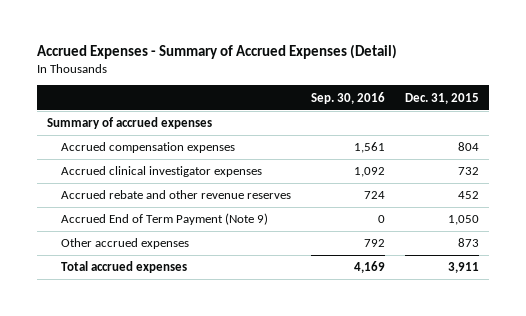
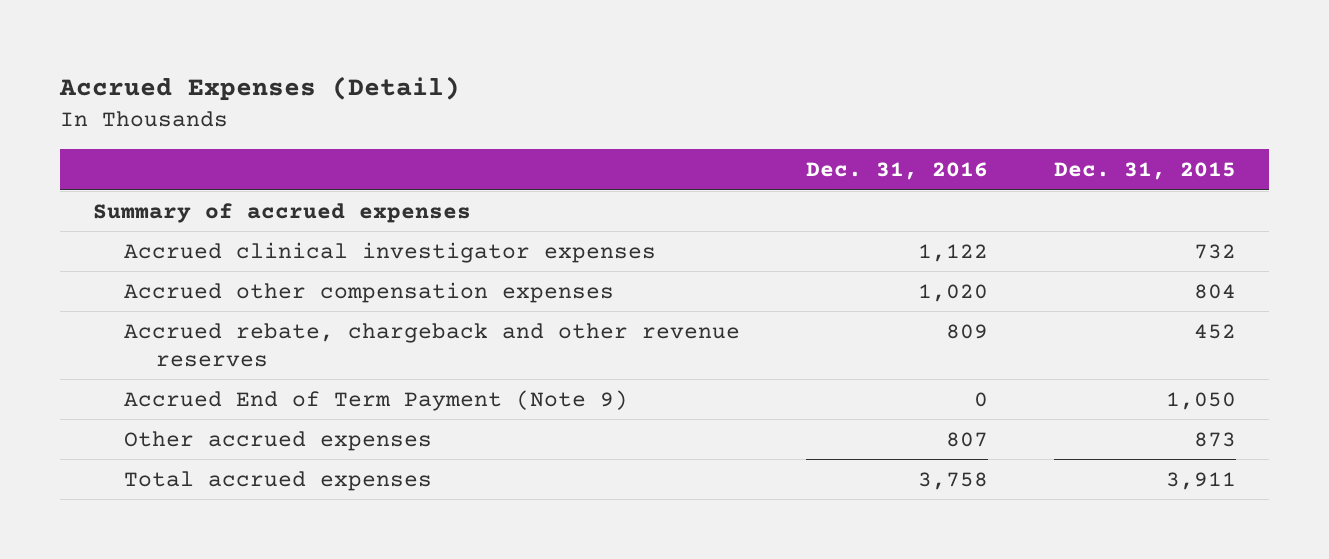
[36,44,397,60] Accrued Expenses - Summary of Accrued Expenses (Detail) -> [58,76,460,102] Accrued Expenses (Detail)
[311,91,386,104] Sep. 30, 2016 -> none
none -> [806,162,989,181] Dec. 31, 2016
[60,142,235,154] Accrued compensation expenses -> none
none -> [124,281,615,303] Accrued other compensation expenses
[60,190,291,200] Accrued rebate and other revenue reserves -> [124,322,741,367] Accrued rebate, chargeback and other revenue reserves

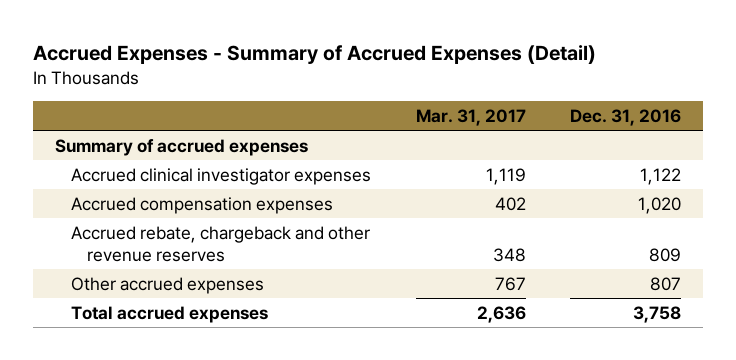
[58,76,460,102] Accrued Expenses (Detail) -> [33,45,597,65] Accrued Expenses - Summary of Accrued Expenses (Detail)
[1054,162,1237,181] Dec. 31, 2015 -> none
none -> [415,108,526,126] Mar. 31, 2017
[124,281,615,303] Accrued other compensation expenses -> [71,196,334,214] Accrued compensation expenses
[124,389,629,411] Accrued End of Term Payment (Note 9) -> none

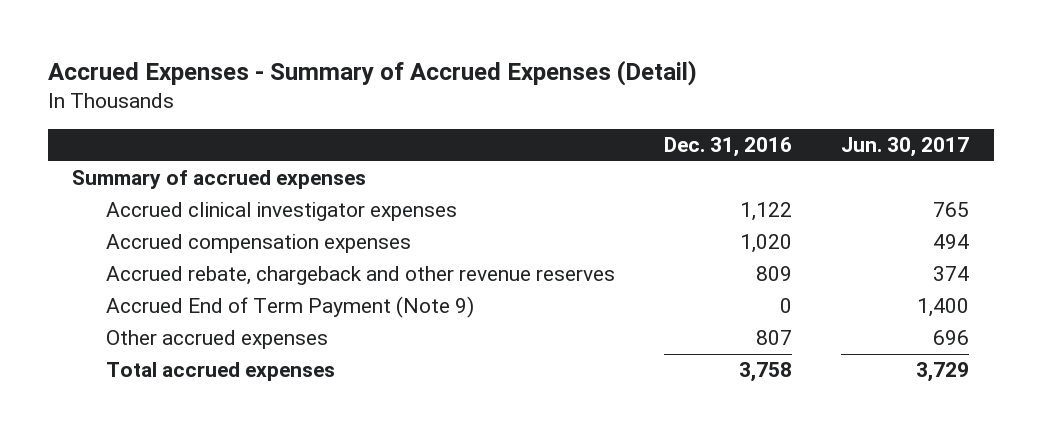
[415,108,526,126] Mar. 31, 2017 -> none
none -> [841,137,970,158] Jun. 30, 2017
none -> [105,296,474,319] Accrued End of Term Payment (Note 9)

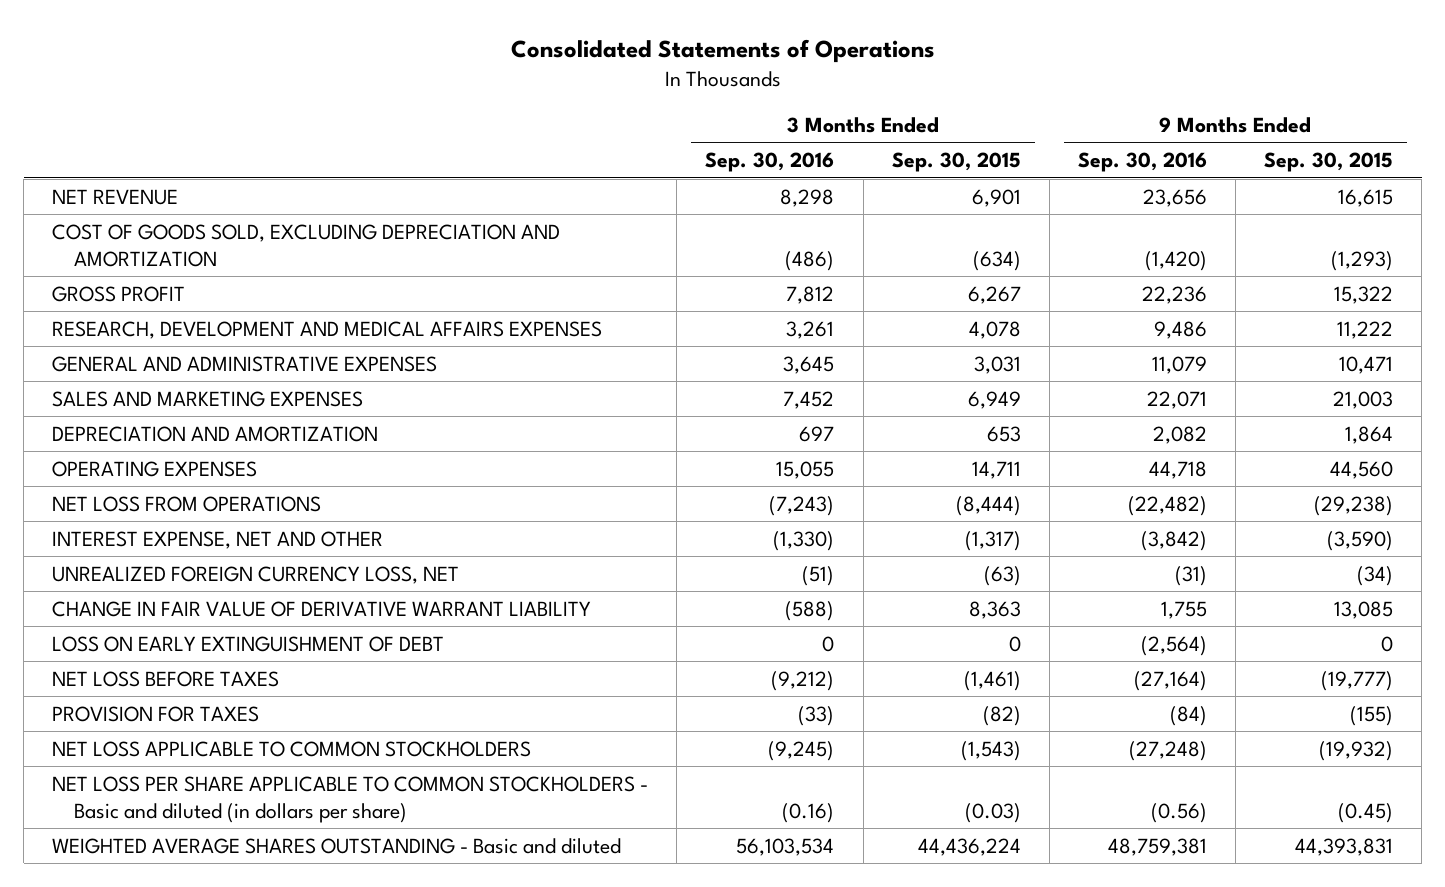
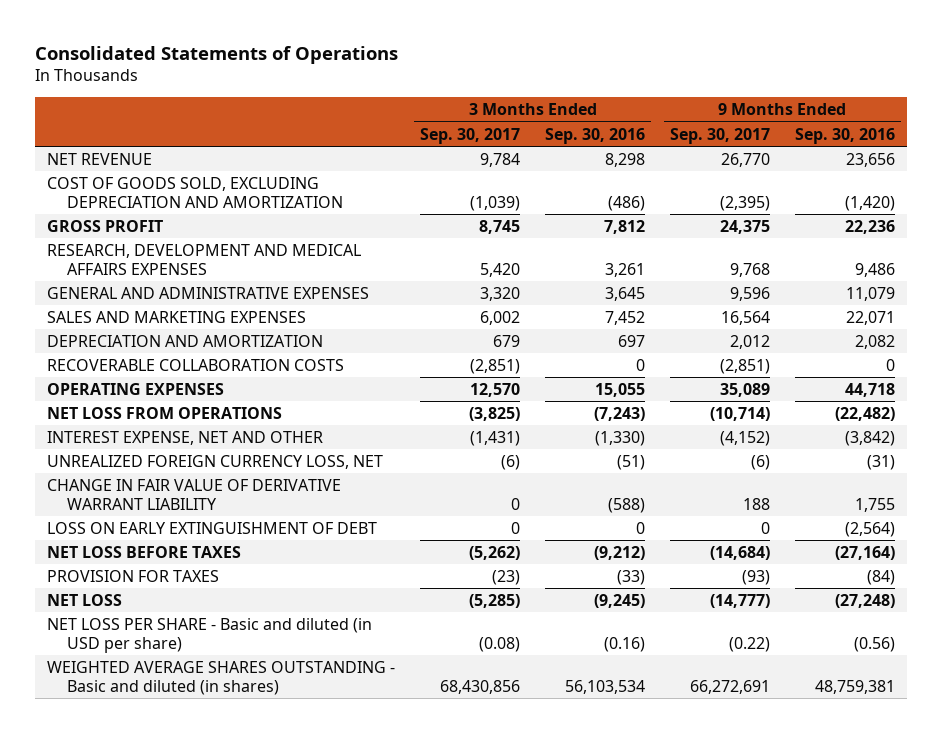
[891,152,1021,173] Sep. 30, 2015 -> none
[1263,152,1393,173] Sep. 30, 2015 -> none
none -> [420,127,521,144] Sep. 30, 2017
none -> [669,127,770,144] Sep. 30, 2017
none -> [47,358,345,371] RECOVERABLE COLLABORATION COSTS
[52,740,532,757] NET LOSS APPLICABLE TO COMMON STOCKHOLDERS -> [47,593,123,606] NET LOSS
[52,775,649,823] NET LOSS PER SHARE APPLICABLE TO COMMON STOCKHOLDERS - Basic and diluted (in dollars per share) -> [47,617,373,653] NET LOSS PER SHARE - Basic and diluted (in USD per share)
[52,837,622,854] WEIGHTED AVERAGE SHARES OUTSTANDING - Basic and diluted -> [47,660,396,695] WEIGHTED AVERAGE SHARES OUTSTANDING - Basic and diluted (in shares)

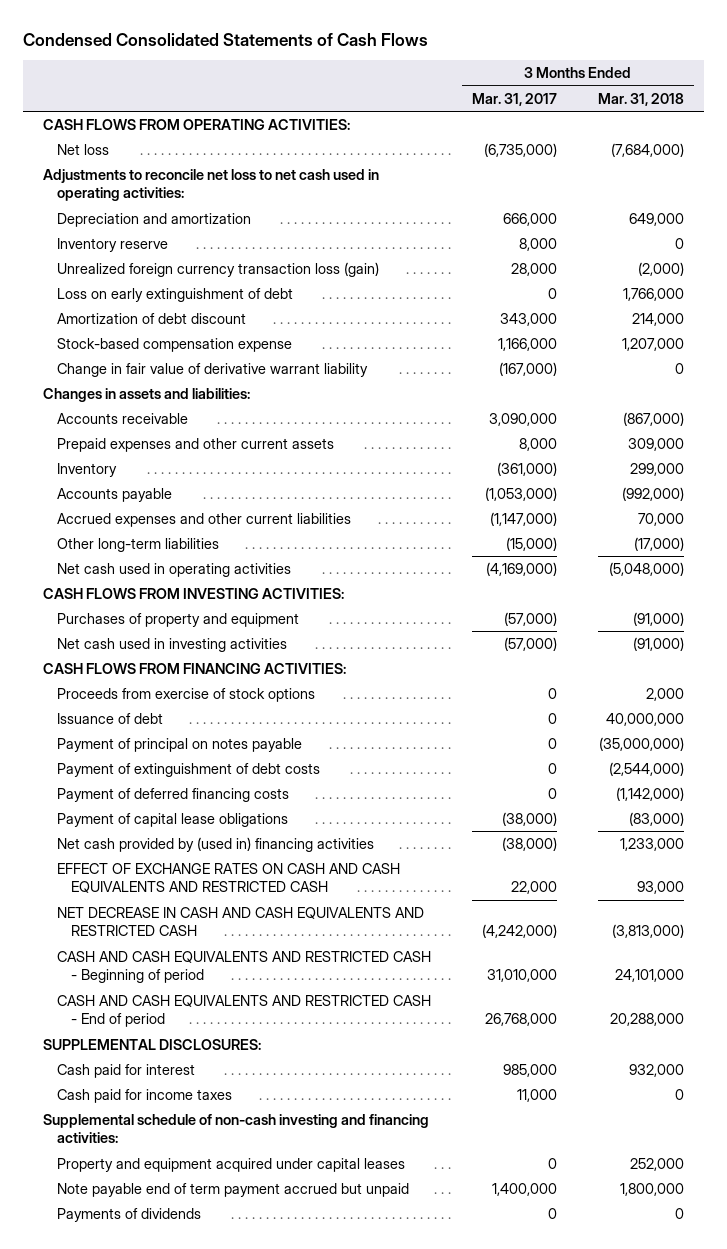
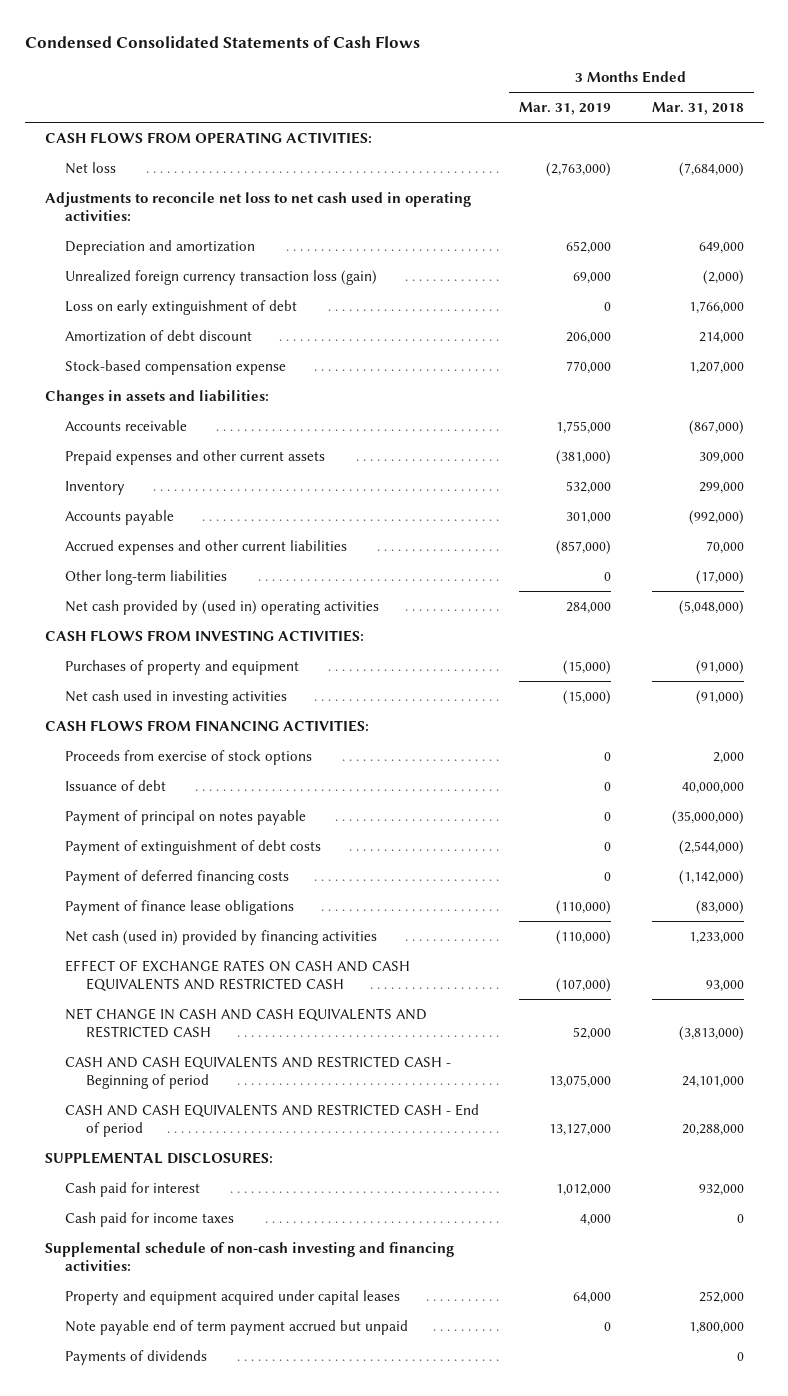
[471,92,557,106] Mar. 31, 2017 -> none
none -> [519,102,612,116] Mar. 31, 2019
[57,238,169,253] Inventory reserve -> none
[57,363,369,378] Change in fair value of derivative warrant liability -> none
[57,563,292,578] Net cash used in operating activities -> [65,599,380,615] Net cash provided by (used in) operating activities
[57,813,289,828] Payment of capital lease obligations -> [65,899,295,915] Payment of finance lease obligations
[57,837,375,853] Net cash provided by (used in) financing activities -> [65,929,378,945] Net cash (used in) provided by financing activities
[57,907,425,937] NET DECREASE IN CASH AND CASH EQUIVALENTS AND RESTRICTED CASH -> [65,1007,428,1038] NET CHANGE IN CASH AND CASH EQUIVALENTS AND RESTRICTED CASH

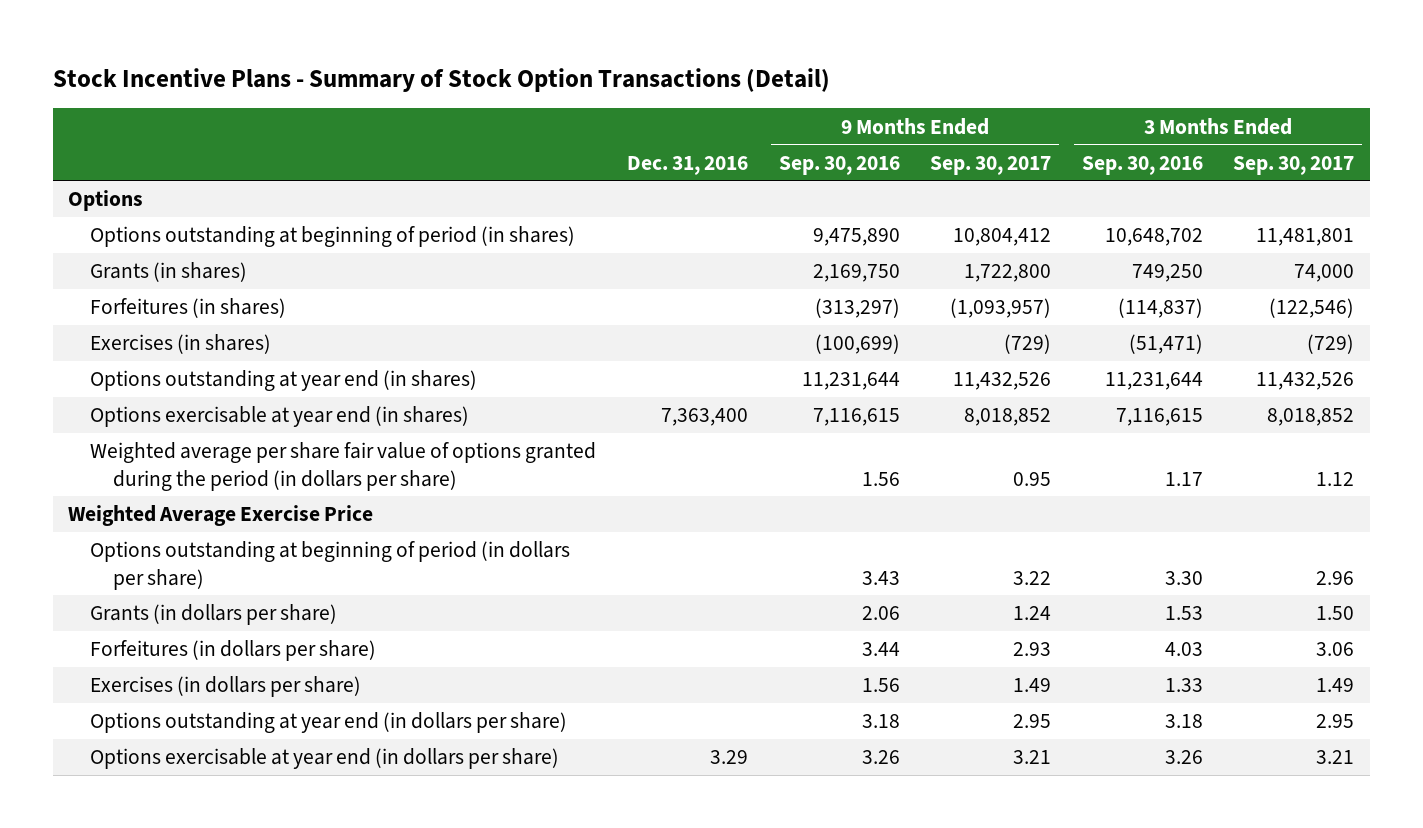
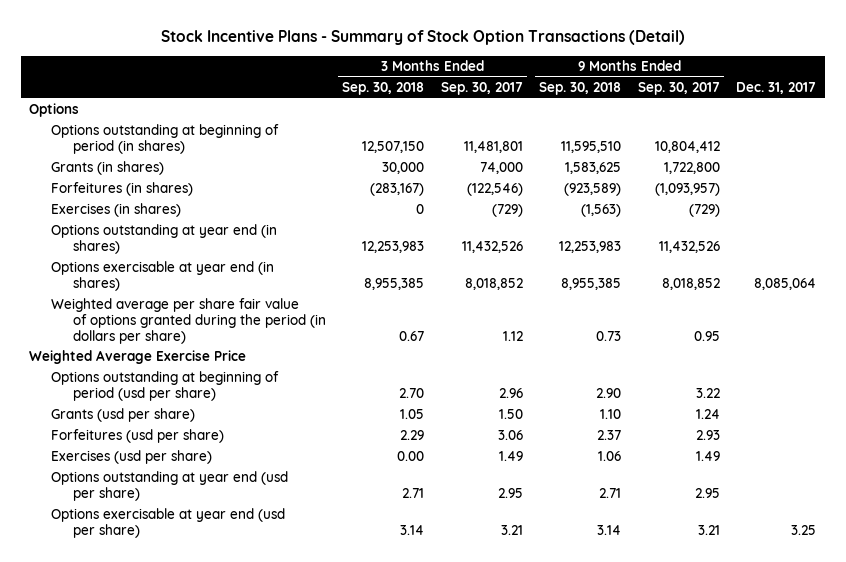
[626,155,748,175] Dec. 31, 2016 -> none
[778,155,900,175] Sep. 30, 2016 -> none
[1081,155,1203,175] Sep. 30, 2016 -> none
none -> [342,81,425,95] Sep. 30, 2018
none -> [539,81,622,95] Sep. 30, 2018
none -> [736,81,817,94] Dec. 31, 2017
[90,541,571,590] Options outstanding at beginning of period (in dollars per share) -> [51,371,280,402] Options outstanding at beginning of period (usd per share)
[90,604,338,626] Grants (in dollars per share) -> [51,408,196,423] Grants (usd per share)
[90,640,377,662] Forfeitures (in dollars per share) -> [51,429,225,444] Forfeitures (usd per share)
[90,676,362,698] Exercises (in dollars per share) -> [51,450,213,465] Exercises (usd per share)
[90,712,568,734] Options outstanding at year end (in dollars per share) -> [51,471,289,502] Options outstanding at year end (usd per share)
[90,748,560,770] Options exercisable at year end (in dollars per share) -> [51,508,286,539] Options exercisable at year end (usd per share)

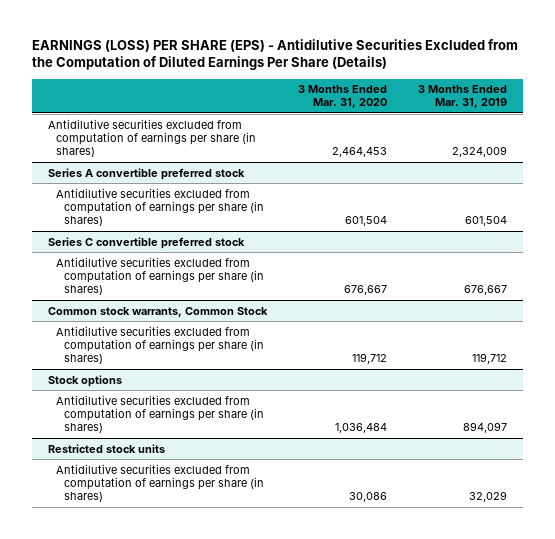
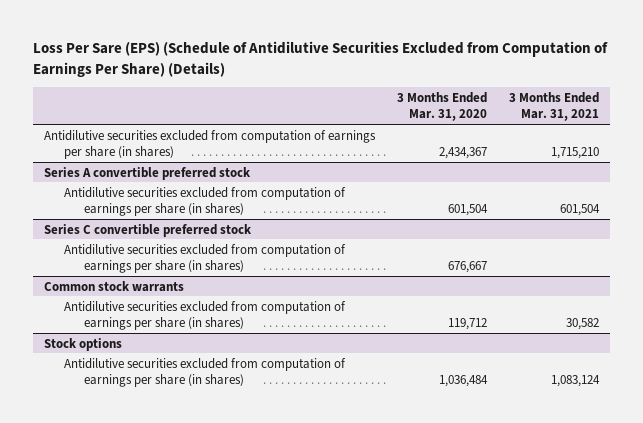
[32,38,519,71] EARNINGS (LOSS) PER SHARE (EPS) - Antidilutive Securities Excluded from the Computation of Diluted Earnings Per Share (Details) -> [32,41,608,77] Loss Per Sare (EPS) (Schedule of Antidilutive Securities Excluded from Computation of Earnings Per Share) (Details)
[418,85,508,109] 3 Months Ended Mar. 31, 2019 -> none
none -> [509,91,600,122] 3 Months Ended Mar. 31, 2021
[332,147,388,158] 2,464,453 -> [439,147,488,160] 2,434,367
[47,306,268,317] Common stock warrants, Common Stock -> [43,280,184,292] Common stock warrants
[47,443,165,453] Restricted stock units -> none
[55,463,264,503] Antidilutive securities excluded from computation of earnings per share (in shares) -> none

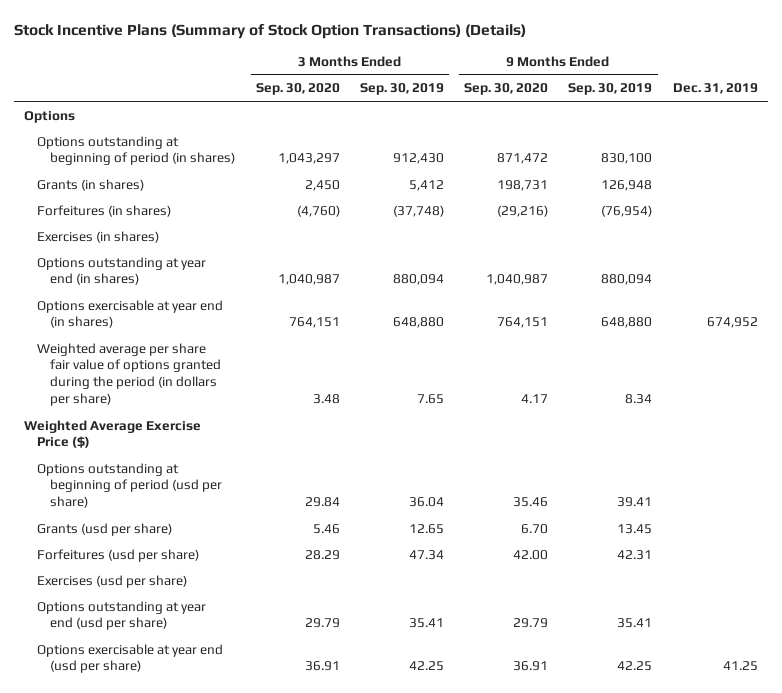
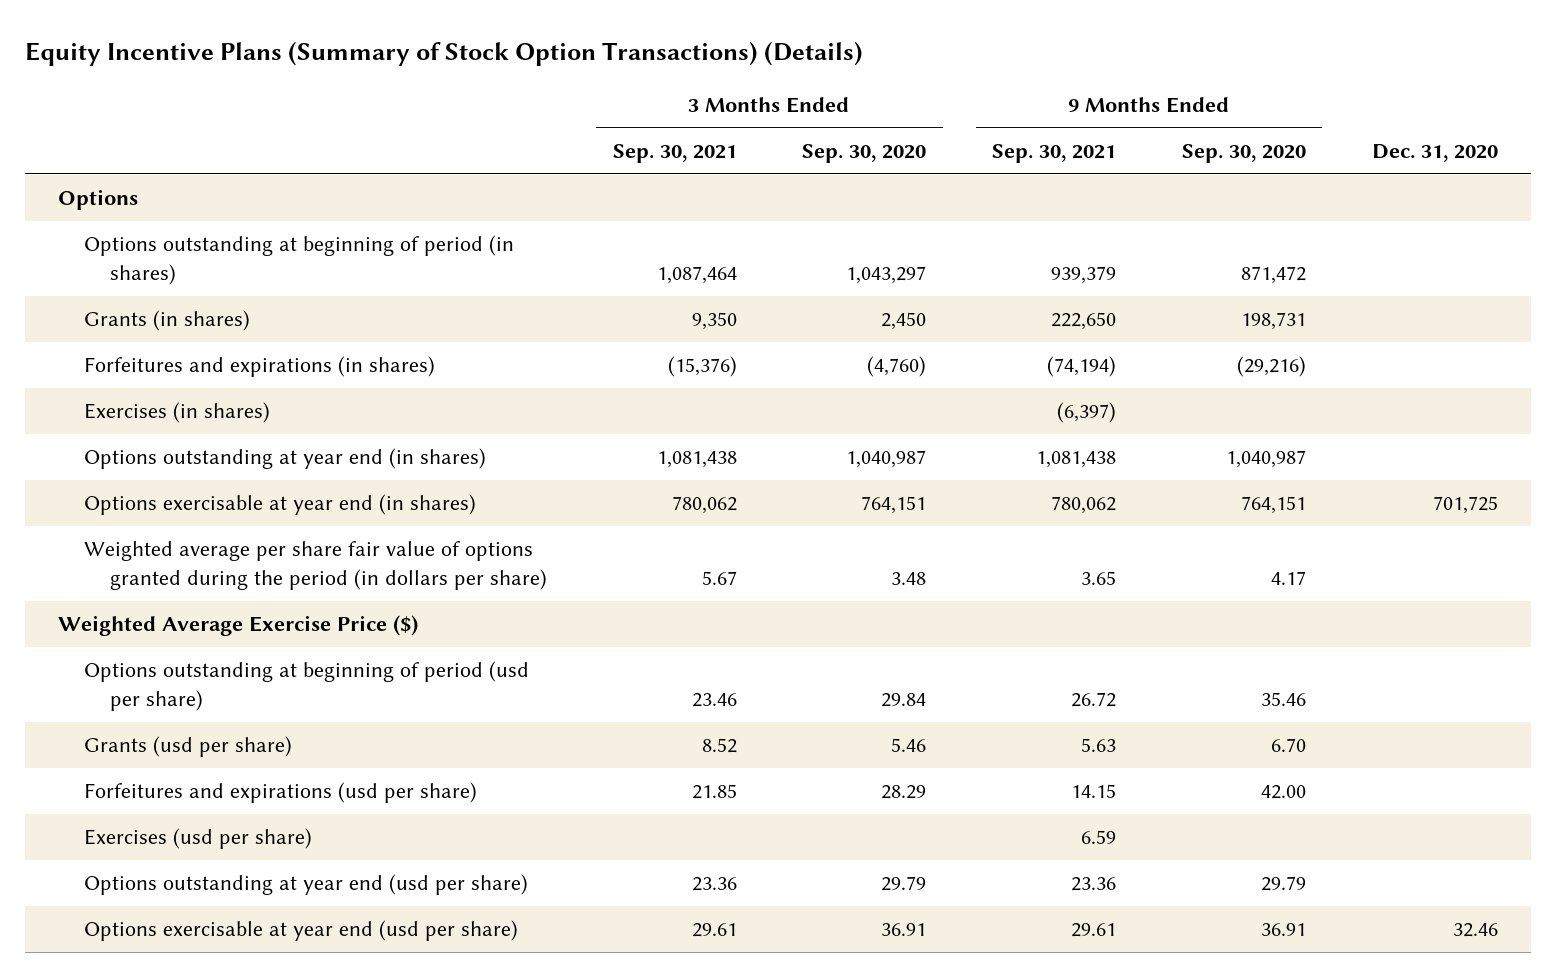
[14,24,527,40] Stock Incentive Plans (Summary of Stock Option Transactions) (Details) -> [25,40,864,66] Equity Incentive Plans (Summary of Stock Option Transactions) (Details)
[359,83,444,96] Sep. 30, 2019 -> none
[568,83,653,96] Sep. 30, 2019 -> none
[672,83,758,95] Dec. 31, 2019 -> none
none -> [612,144,737,164] Sep. 30, 2021
none -> [992,144,1117,164] Sep. 30, 2021
none -> [1371,144,1498,163] Dec. 31, 2020
[37,204,172,217] Forfeitures (in shares) -> [84,356,436,378] Forfeitures and expirations (in shares)
[37,548,200,562] Forfeitures (usd per share) -> [84,782,478,804] Forfeitures and expirations (usd per share)

